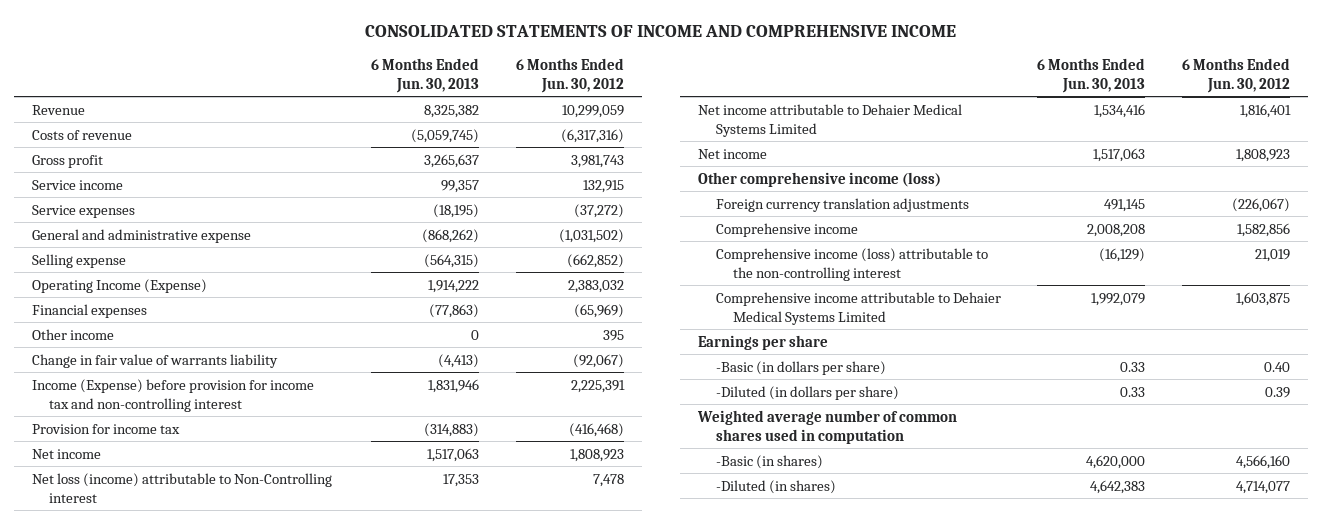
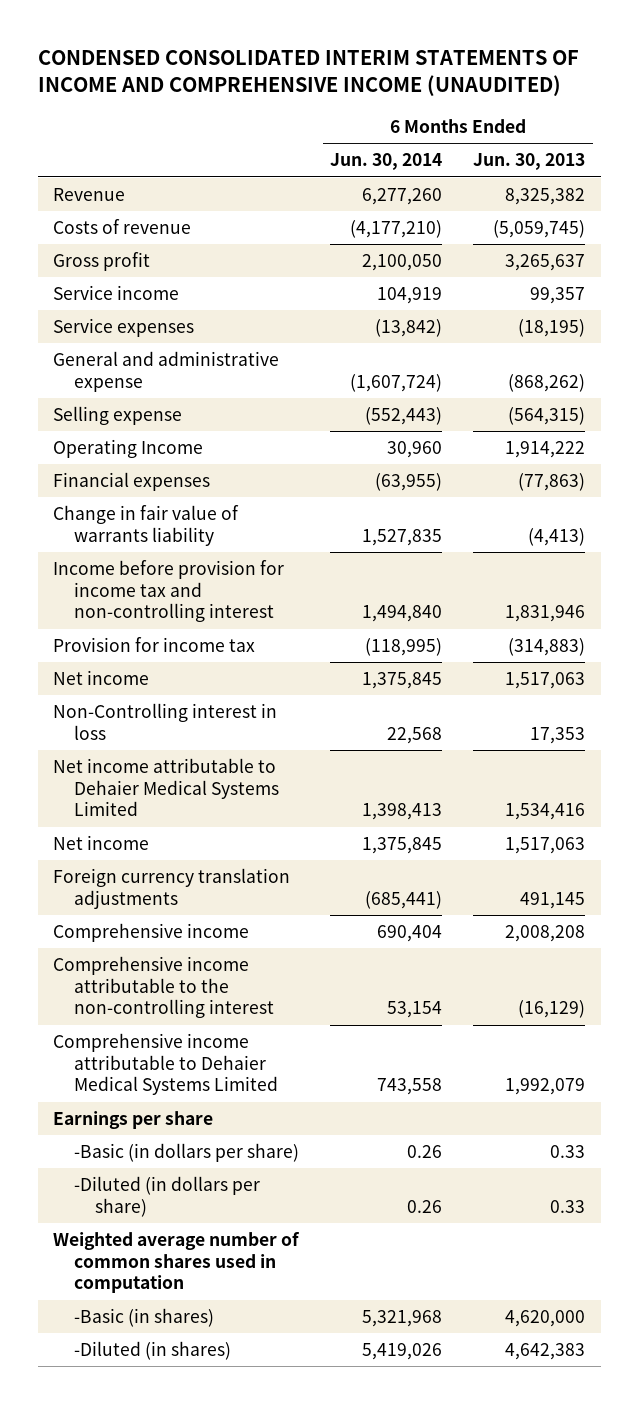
[365,25,957,38] CONSOLIDATED STATEMENTS OF INCOME AND COMPREHENSIVE INCOME -> [37,50,579,97] CONDENSED CONSOLIDATED INTERIM STATEMENTS OF INCOME AND COMPREHENSIVE INCOME (UNAUDITED)
[515,58,624,94] 6 Months Ended Jun. 30, 2012 -> none
none -> [330,153,443,171] Jun. 30, 2014
[32,278,208,293] Operating Income (Expense) -> [53,439,204,459] Operating Income
[32,328,115,340] Other income -> none
[32,378,315,412] Income (Expense) before provision for income tax and non-controlling interest -> [53,560,285,623] Income before provision for income tax and non-controlling interest
[32,472,333,503] Net loss (income) attributable to Non-Controlling interest -> [53,703,278,740] Non-Controlling interest in loss
[698,171,942,187] Other comprehensive income (loss) -> none
[715,247,988,281] Comprehensive income (loss) attributable to the non-controlling interest -> [53,956,275,1019] Comprehensive income attributable to the non-controlling interest

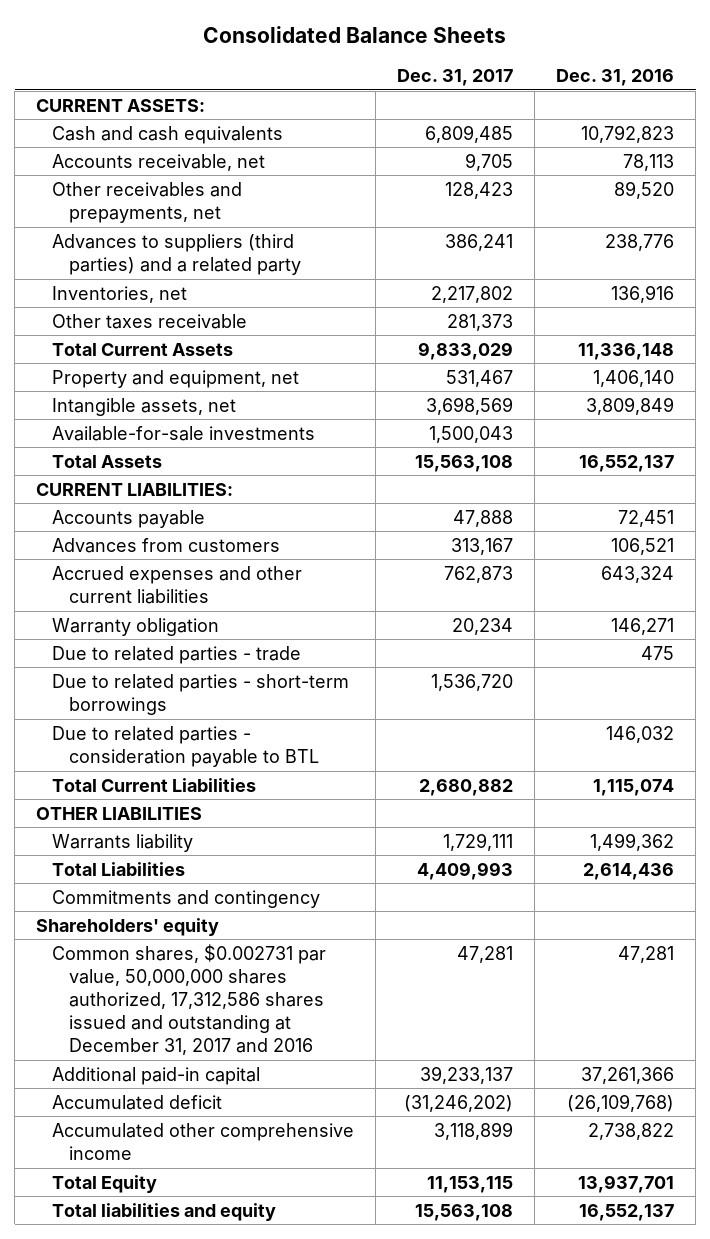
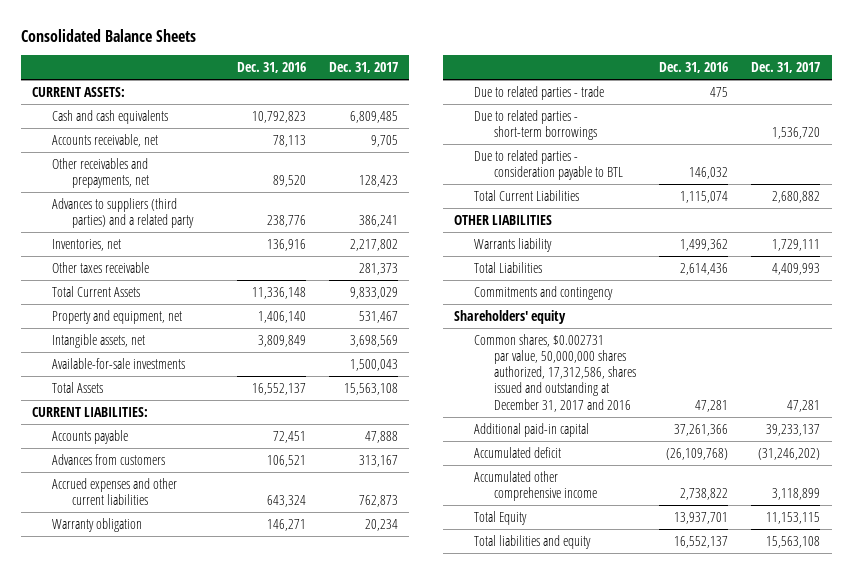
[52,943,327,1056] Common shares, $0.002731 par value, 50,000,000 shares authorized, 17,312,586 shares issued and outstanding at December 31, 2017 and 2016 -> [474,333,637,412] Common shares, $0.002731 par value, 50,000,000 shares authorized, 17,312,586, shares issued and outstanding at December 31, 2017 and 2016

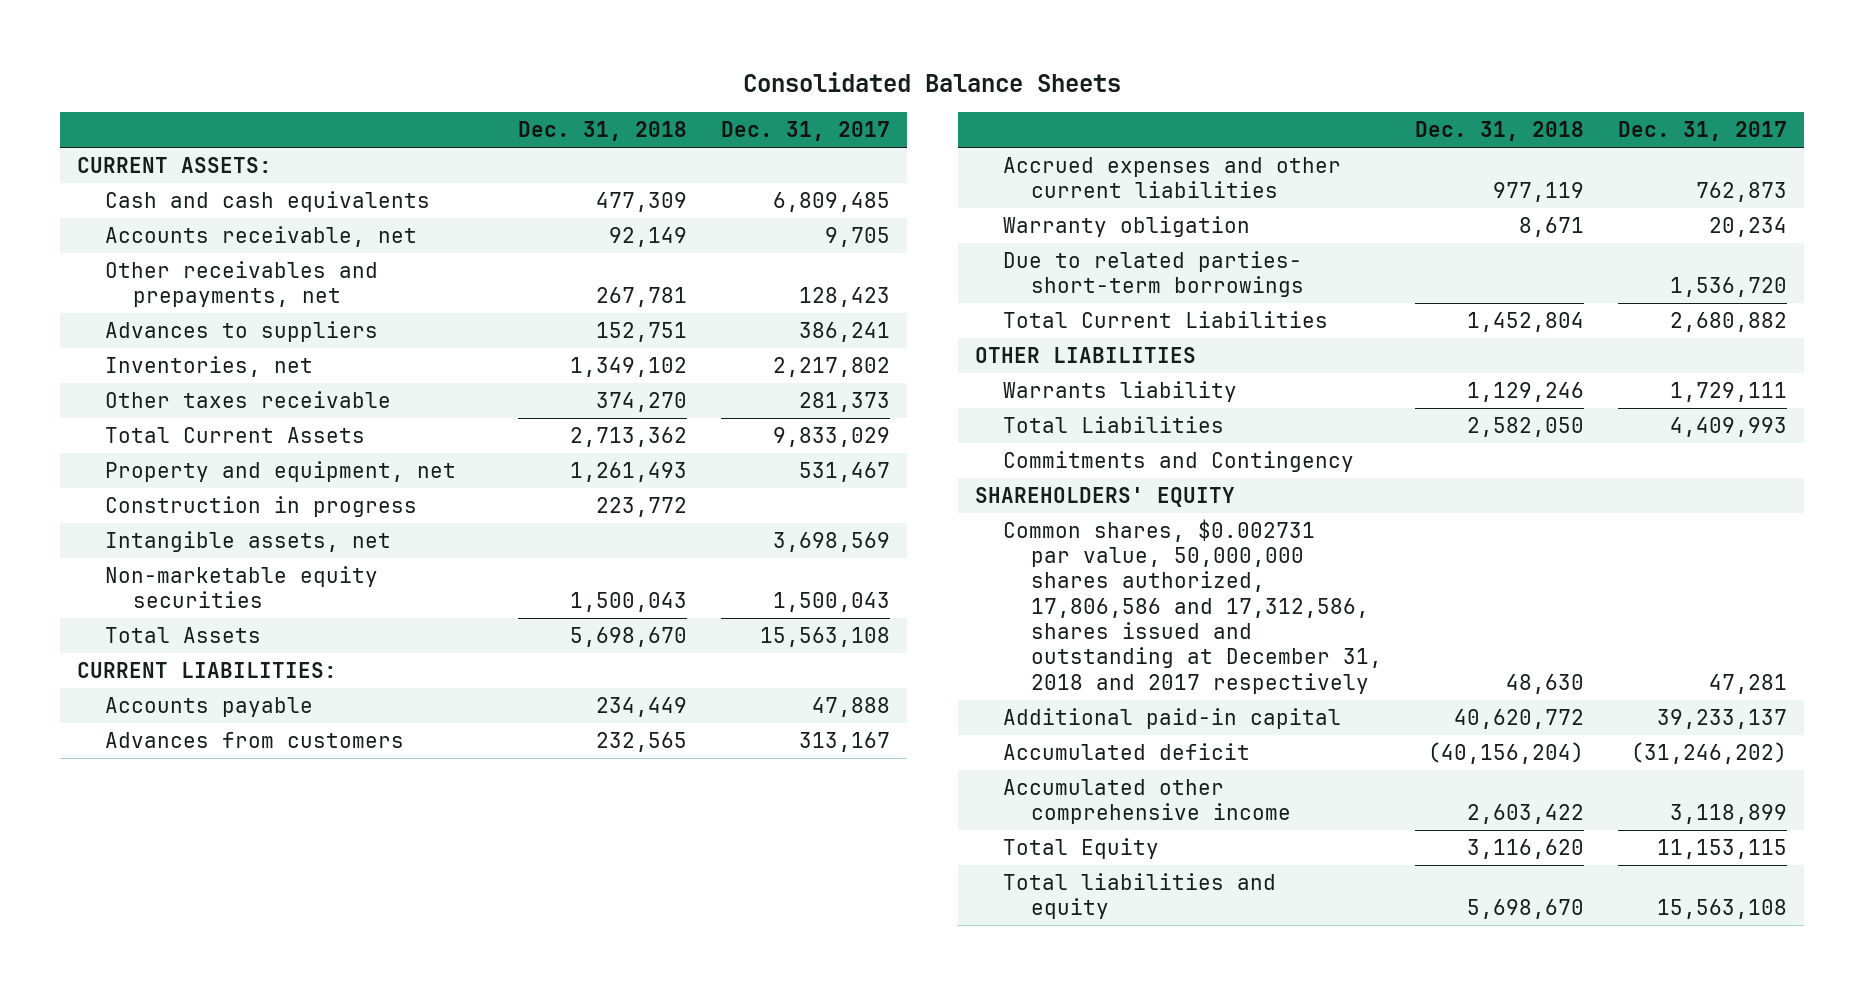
[236,62,306,74] Dec. 31, 2016 -> none
none -> [517,121,687,142] Dec. 31, 2018
[52,197,195,229] Advances to suppliers (third parties) and a related party -> [104,320,378,342] Advances to suppliers
none -> [104,495,417,517] Construction in progress
[52,357,186,369] Available-for-sale investments -> [104,565,378,609] Non-marketable equity securities
[474,85,605,100] Due to related parties - trade -> none
[474,149,624,181] Due to related parties - consideration payable to BTL -> none
[474,109,598,141] Due to related parties - short-term borrowings -> [1002,250,1304,298] Due to related parties- short-term borrowings
[474,285,614,300] Commitments and contingency -> [1002,450,1354,472] Commitments and Contingency
[454,309,567,324] Shareholders' equity -> [974,486,1235,507] SHAREHOLDERS' EQUITY
[474,333,637,412] Common shares, $0.002731 par value, 50,000,000 shares authorized, 17,312,586, shares issued and outstanding at December 31, 2017 and 2016 -> [1002,518,1382,694] Common shares, $0.002731 par value, 50,000,000 shares authorized, 17,806,586 and 17,312,586, shares issued and outstanding at December 31, 2018 and 2017 respectively

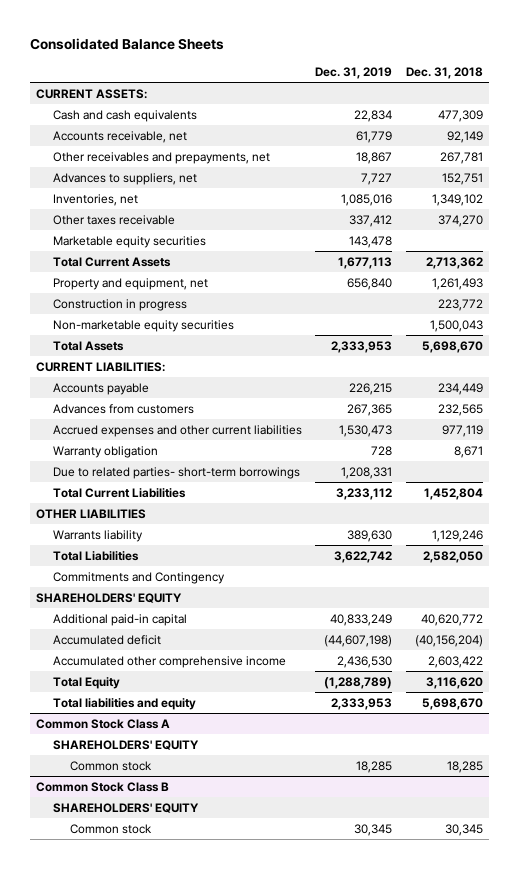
[720,121,890,142] Dec. 31, 2017 -> none
none -> [315,66,393,79] Dec. 31, 2019
[104,320,378,342] Advances to suppliers -> [53,172,198,185] Advances to suppliers, net
none -> [53,235,207,248] Marketable equity securities
[104,530,391,552] Intangible assets, net -> none
[1002,518,1382,694] Common shares, $0.002731 par value, 50,000,000 shares authorized, 17,806,586 and 17,312,586, shares issued and outstanding at December 31, 2018 and 2017 respectively -> none
none -> [36,718,171,729] Common Stock Class A
none -> [53,739,200,750] SHAREHOLDERS' EQUITY
none -> [69,760,152,771] Common stock
none -> [36,781,170,792] Common Stock Class B
none -> [53,802,200,813] SHAREHOLDERS' EQUITY
none -> [69,823,152,834] Common stock

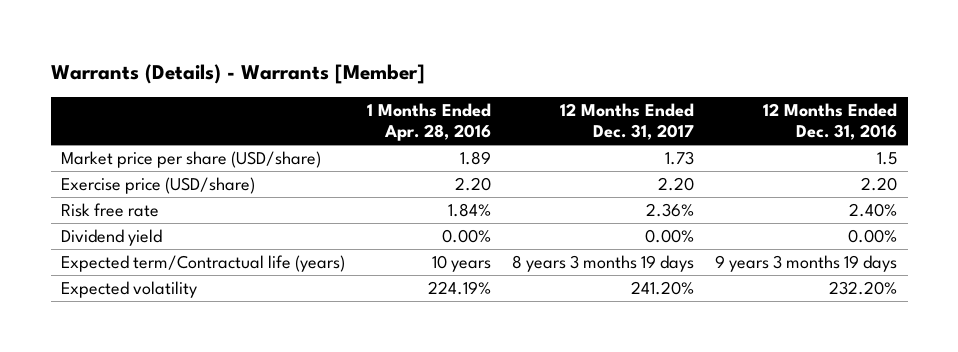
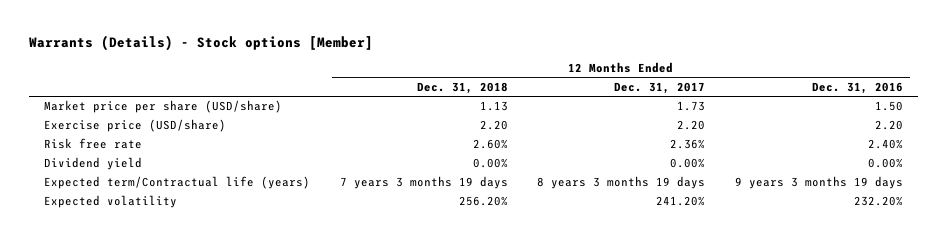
[50,63,425,84] Warrants (Details) - Warrants [Member] -> [29,35,374,52] Warrants (Details) - Stock options [Member]
[366,102,491,142] 1 Months Ended Apr. 28, 2016 -> none
none -> [416,82,508,95] Dec. 31, 2018
[877,151,898,165] 1.5 -> [874,101,903,112] 1.50

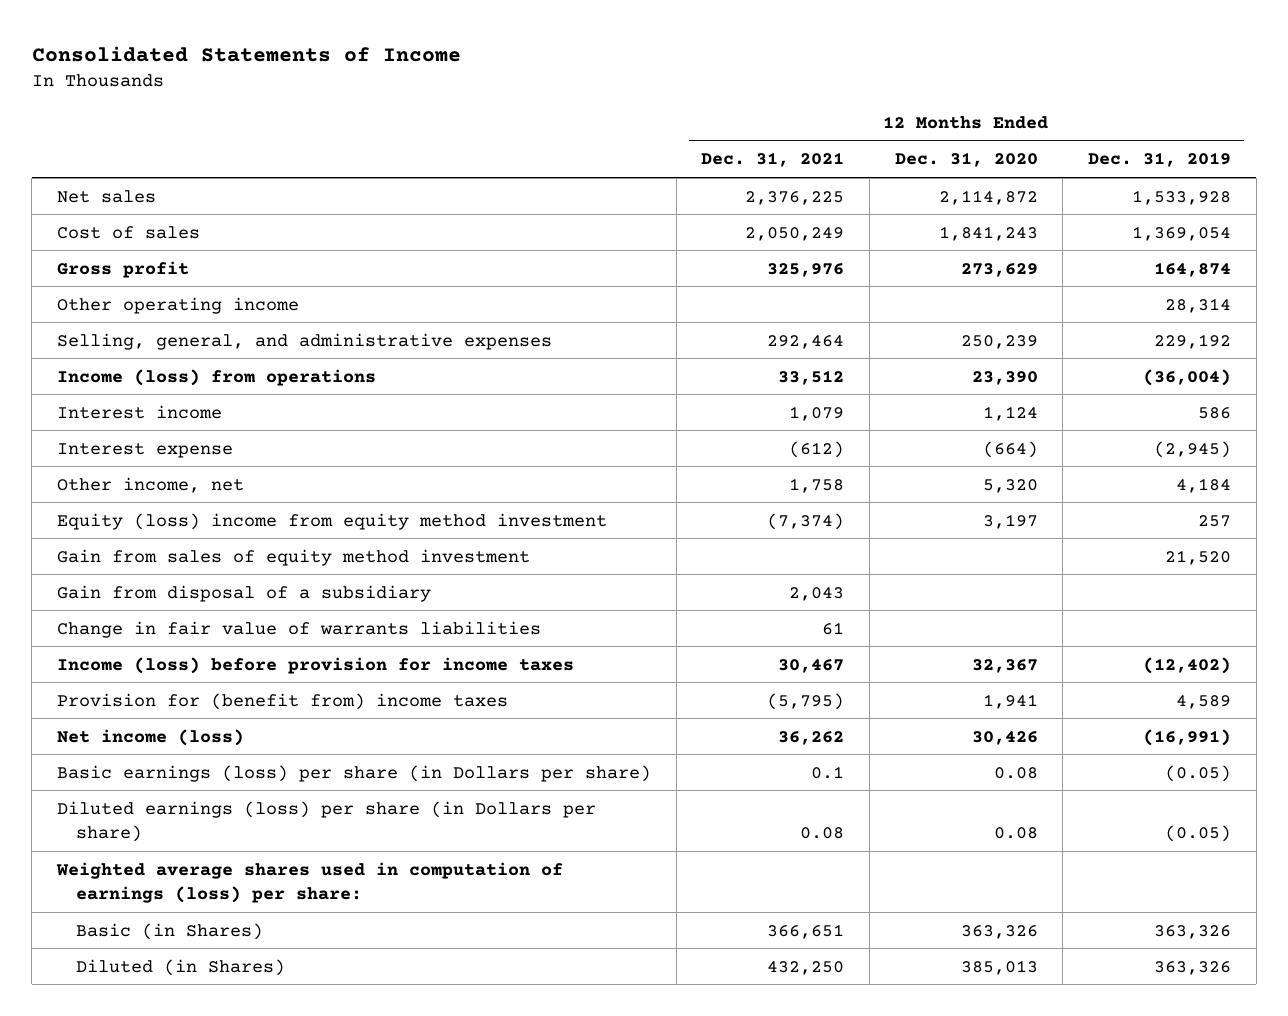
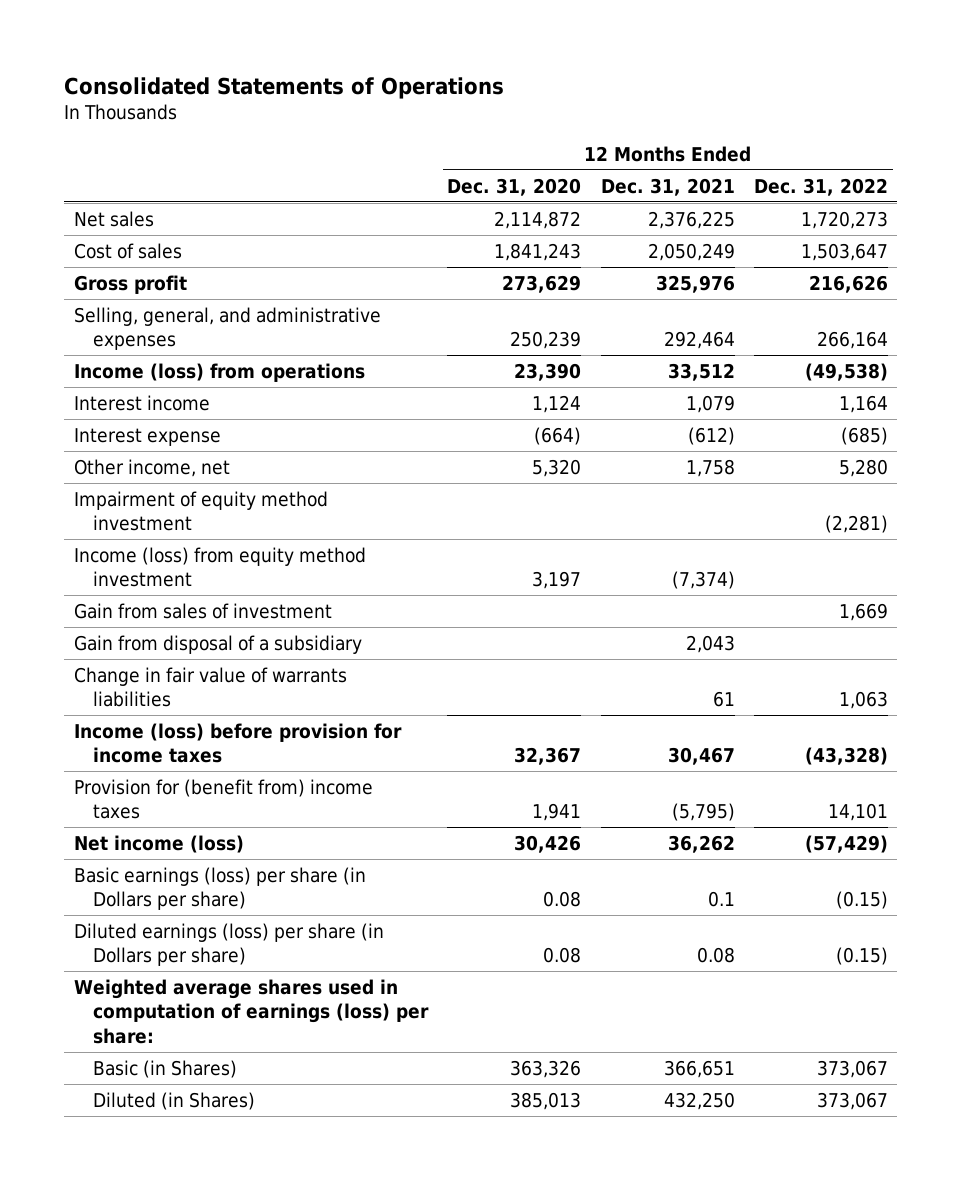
[31,45,461,62] Consolidated Statements of Income -> [64,76,505,99] Consolidated Statements of Operations
[1088,152,1232,168] Dec. 31, 2019 -> none
none -> [753,177,888,196] Dec. 31, 2022
[57,296,300,314] Other operating income -> none
none -> [74,490,329,532] Impairment of equity method investment
[57,512,608,530] Equity (loss) income from equity method investment -> [74,546,367,588] Income (loss) from equity method investment
[57,548,531,566] Gain from sales of equity method investment -> [74,602,333,619] Gain from sales of investment

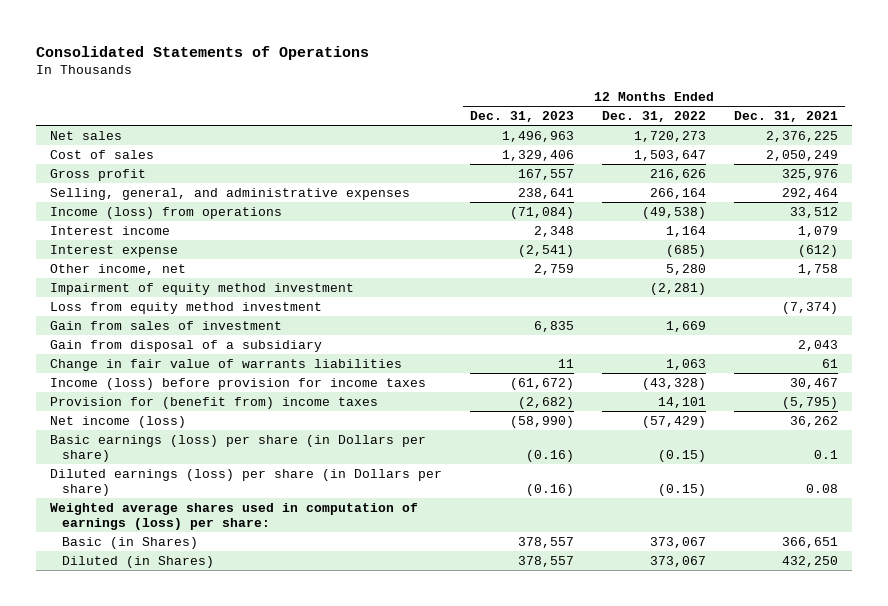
[447,177,582,196] Dec. 31, 2020 -> none
none -> [470,111,575,123] Dec. 31, 2023
[74,546,367,588] Income (loss) from equity method investment -> [50,301,323,314] Loss from equity method investment

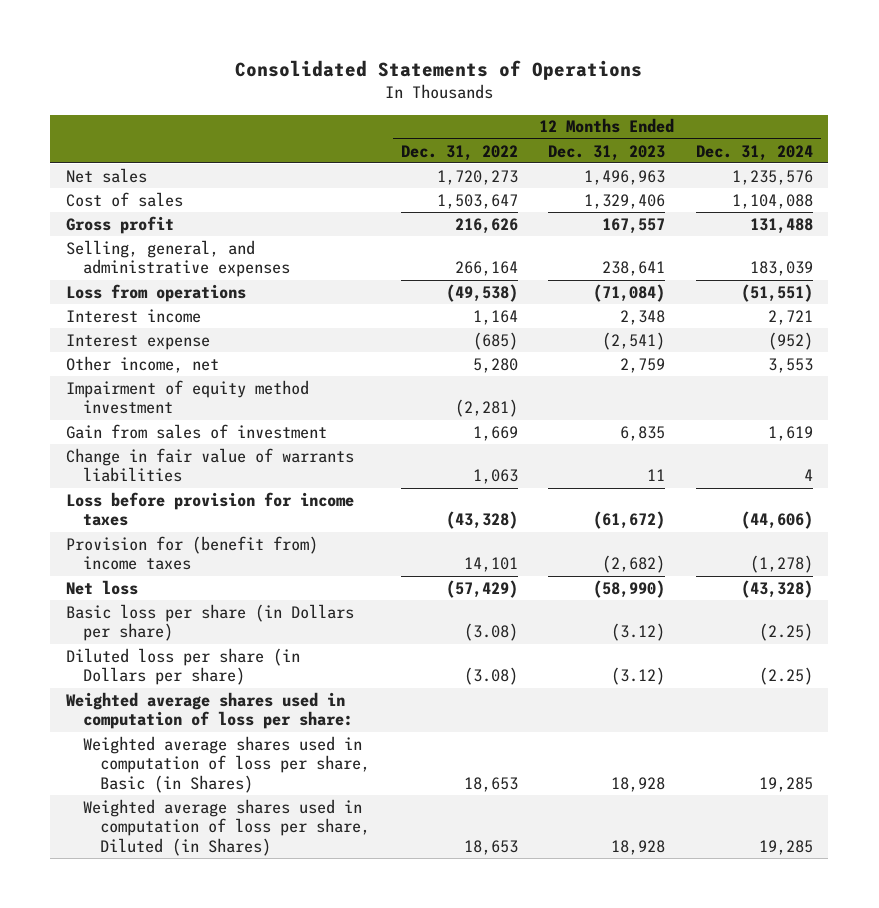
[733,111,838,123] Dec. 31, 2021 -> none
none -> [696,144,814,161] Dec. 31, 2024
[50,206,283,219] Income (loss) from operations -> [65,283,246,302] Loss from operations
[50,301,323,314] Loss from equity method investment -> none
[50,339,323,352] Gain from disposal of a subsidiary -> none
[50,377,427,390] Income (loss) before provision for income taxes -> [65,491,354,527] Loss before provision for income taxes
[50,415,187,428] Net income (loss) -> [65,579,138,595] Net loss
[50,434,427,462] Basic earnings (loss) per share (in Dollars per share) -> [65,603,354,642] Basic loss per share (in Dollars per share)
[526,449,575,462] (0.16) -> [611,623,666,642] (3.12)
[657,449,706,462] (0.15) -> [463,623,518,642] (3.08)
[50,468,443,496] Diluted earnings (loss) per share (in Dollars per share) -> [65,647,300,686] Diluted loss per share (in Dollars per share)
[526,483,575,496] (0.16) -> [611,667,666,686] (3.12)
[657,483,706,496] (0.15) -> [463,667,518,686] (3.08)
[50,502,419,530] Weighted average shares used in computation of earnings (loss) per share: -> [65,691,353,730] Weighted average shares used in computation of loss per share:
[61,536,198,549] Basic (in Shares) -> [82,735,371,794] Weighted average shares used in computation of loss per share, Basic (in Shares)
[518,536,575,548] 378,557 -> [611,777,666,793] 18,928
[649,536,706,548] 373,067 -> [463,777,518,793] 18,653
[61,555,214,568] Diluted (in Shares) -> [82,798,371,857] Weighted average shares used in computation of loss per share, Diluted (in Shares)
[518,555,575,567] 378,557 -> [611,840,666,856] 18,928
[649,555,706,567] 373,067 -> [463,840,518,856] 18,653

